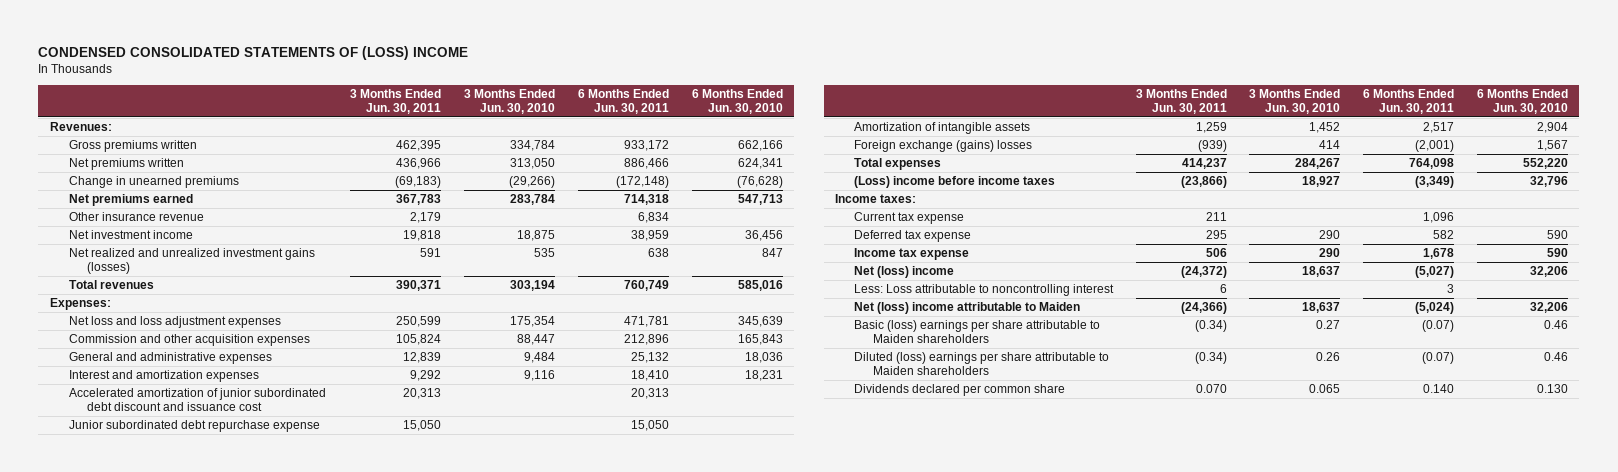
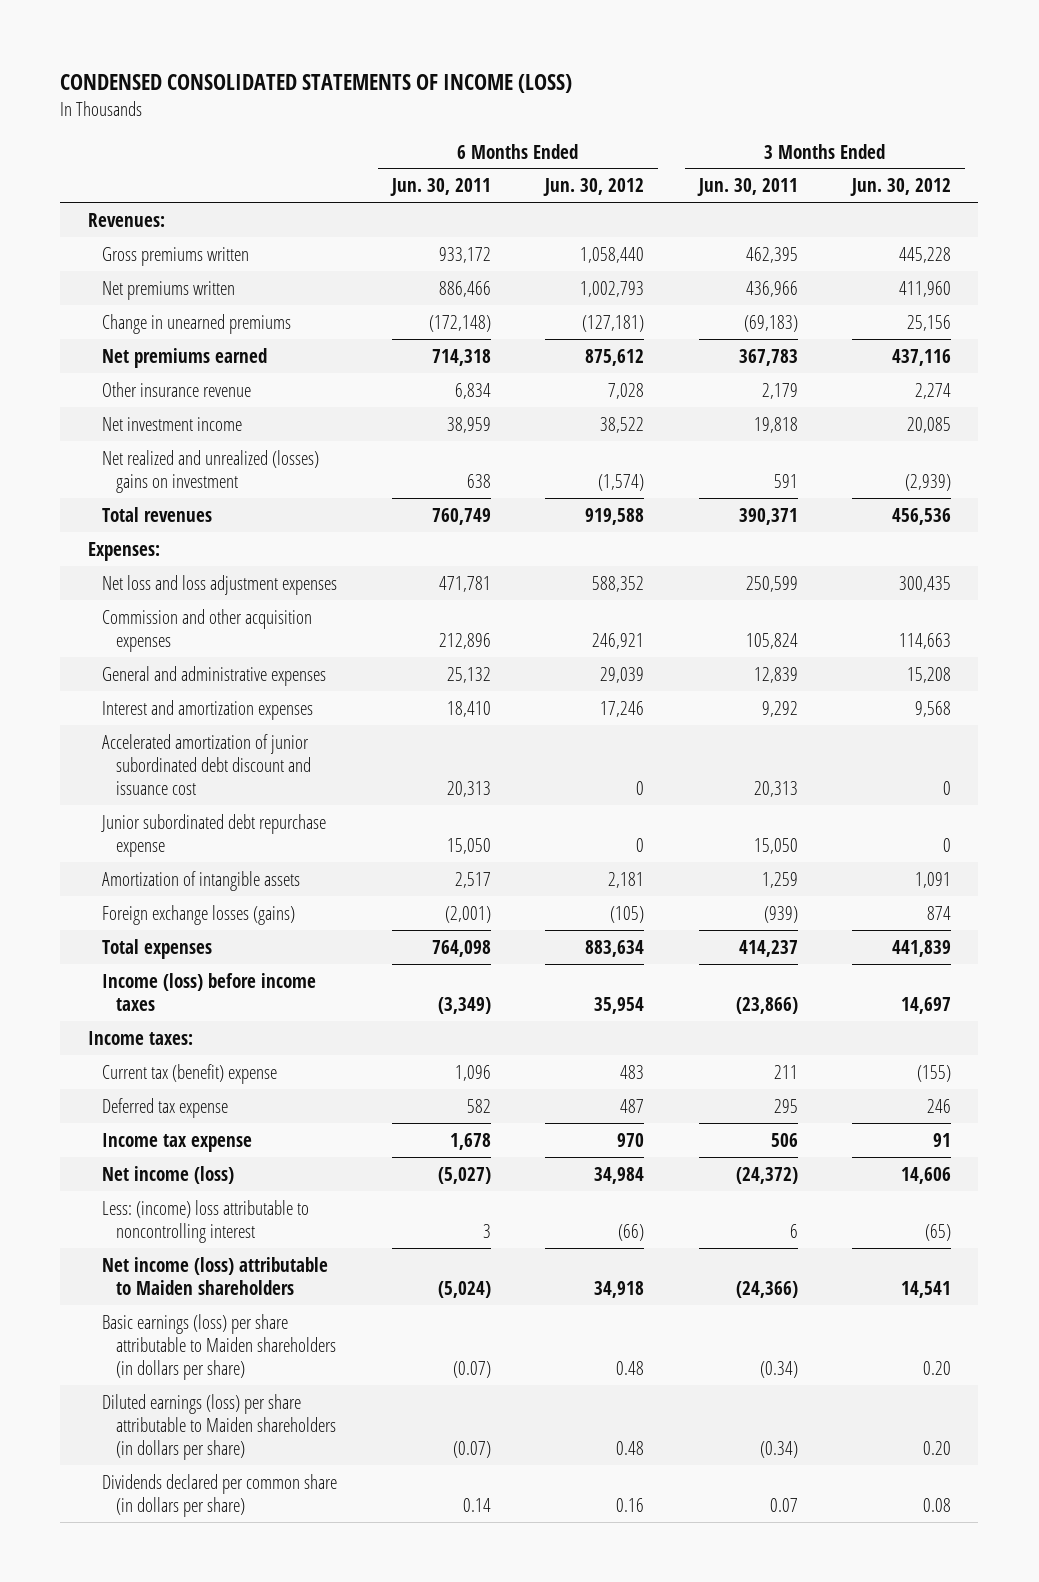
[38,45,469,60] CONDENSED CONSOLIDATED STATEMENTS OF (LOSS) INCOME -> [60,74,573,94] CONDENSED CONSOLIDATED STATEMENTS OF INCOME (LOSS)
[464,88,556,114] 3 Months Ended Jun. 30, 2010 -> none
[691,88,783,114] 6 Months Ended Jun. 30, 2010 -> none
none -> [543,178,645,197] Jun. 30, 2012
none -> [850,178,952,197] Jun. 30, 2012
[68,247,315,275] Net realized and unrealized investment gains (losses) -> [102,449,320,493] Net realized and unrealized (losses) gains on investment
[853,139,1032,152] Foreign exchange (gains) losses -> [102,904,296,925] Foreign exchange losses (gains)
[853,175,1055,188] (Loss) income before income taxes -> [102,972,317,1011] Income (loss) before income taxes
[853,211,964,224] Current tax expense -> [102,1063,278,1084] Current tax (benefit) expense
[853,265,954,278] Net (loss) income -> [102,1165,235,1184] Net income (loss)
[853,283,1114,296] Less: Loss attributable to noncontrolling interest -> [102,1199,310,1243] Less: (income) loss attributable to noncontrolling interest
[853,301,1080,314] Net (loss) income attributable to Maiden -> [102,1256,329,1295] Net income (loss) attributable to Maiden shareholders
[853,319,1100,344] Basic (loss) earnings per share attributable to Maiden shareholders -> [102,1313,337,1381] Basic earnings (loss) per share attributable to Maiden shareholders (in dollars per share)
[853,351,1109,376] Diluted (loss) earnings per share attributable to Maiden shareholders -> [102,1393,337,1461] Diluted earnings (loss) per share attributable to Maiden shareholders (in dollars per share)
[853,383,1065,396] Dividends declared per common share -> [102,1473,338,1517] Dividends declared per common share (in dollars per share)
[1195,383,1227,393] 0.070 -> [769,1497,798,1512] 0.07
[1423,383,1455,393] 0.140 -> [462,1497,491,1512] 0.14

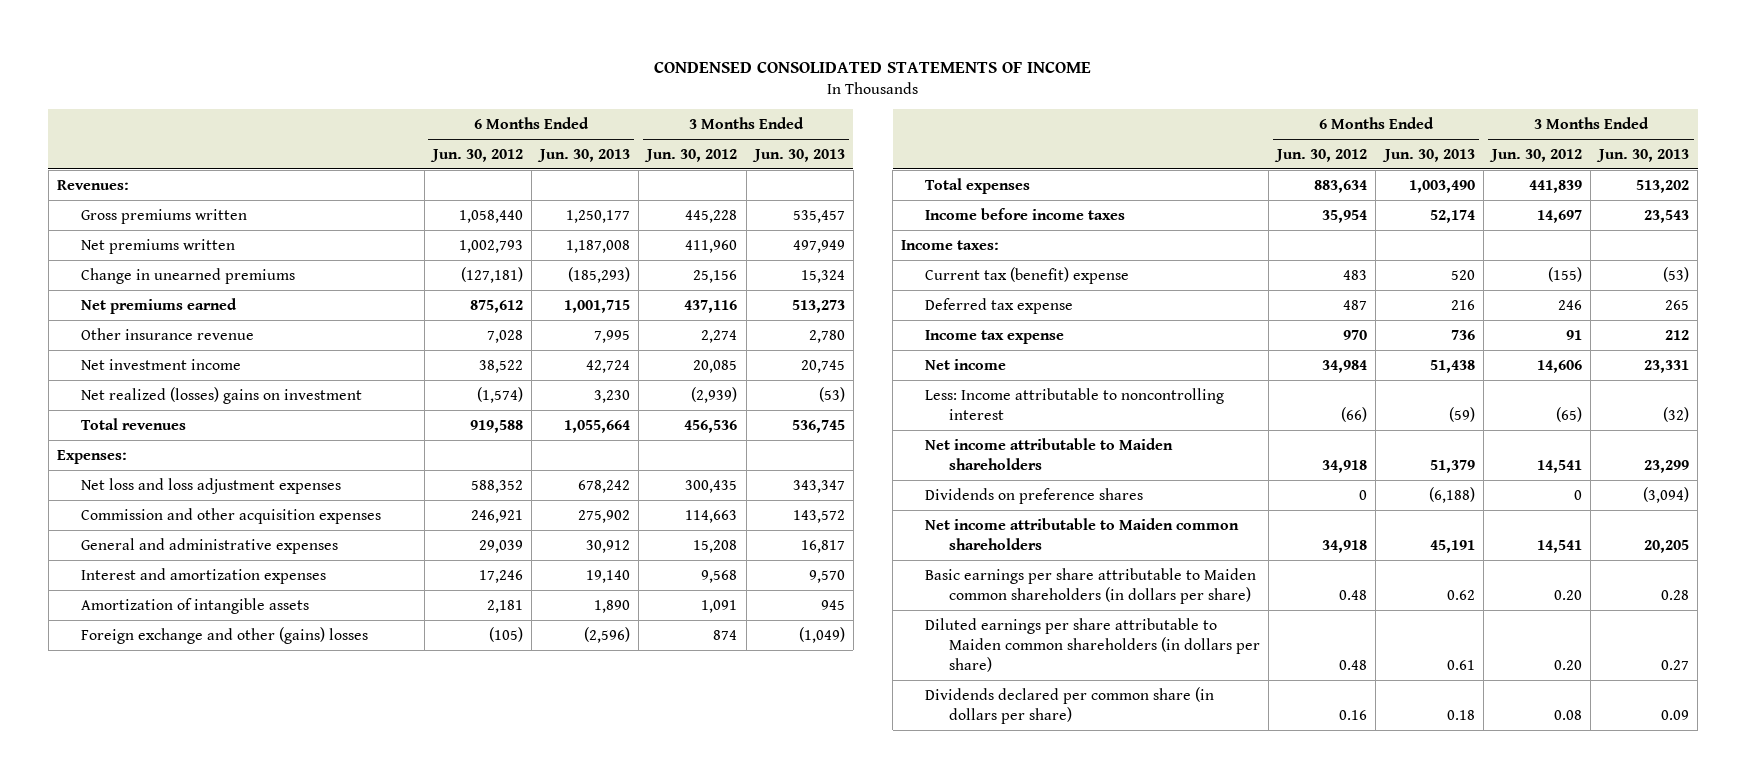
[60,74,573,94] CONDENSED CONSOLIDATED STATEMENTS OF INCOME (LOSS) -> [654,61,1092,73] CONDENSED CONSOLIDATED STATEMENTS OF INCOME
[389,178,491,197] Jun. 30, 2011 -> none
[696,178,798,197] Jun. 30, 2011 -> none
none -> [537,148,631,162] Jun. 30, 2013
none -> [751,148,845,162] Jun. 30, 2013
[102,449,320,493] Net realized and unrealized (losses) gains on investment -> [80,386,362,404] Net realized (losses) gains on investment
[102,733,312,796] Accelerated amortization of junior subordinated debt discount and issuance cost -> none
[101,813,327,857] Junior subordinated debt repurchase expense -> none
[102,904,296,925] Foreign exchange losses (gains) -> [80,626,368,644] Foreign exchange and other (gains) losses
[102,972,317,1011] Income (loss) before income taxes -> [925,207,1126,220] Income before income taxes
[102,1165,235,1184] Net income (loss) -> [925,358,1007,370] Net income
[102,1199,310,1243] Less: (income) loss attributable to noncontrolling interest -> [925,387,1225,420] Less: Income attributable to noncontrolling interest
[102,1256,329,1295] Net income (loss) attributable to Maiden shareholders -> [925,437,1174,470] Net income attributable to Maiden shareholders
none -> [925,487,1144,504] Dividends on preference shares
none -> [925,517,1240,550] Net income attributable to Maiden common shareholders
[102,1313,337,1381] Basic earnings (loss) per share attributable to Maiden shareholders (in dollars per share) -> [925,567,1257,604] Basic earnings per share attributable to Maiden common shareholders (in dollars per share)
[102,1393,337,1461] Diluted earnings (loss) per share attributable to Maiden shareholders (in dollars per share) -> [925,617,1260,672] Diluted earnings per share attributable to Maiden common shareholders (in dollars per share)

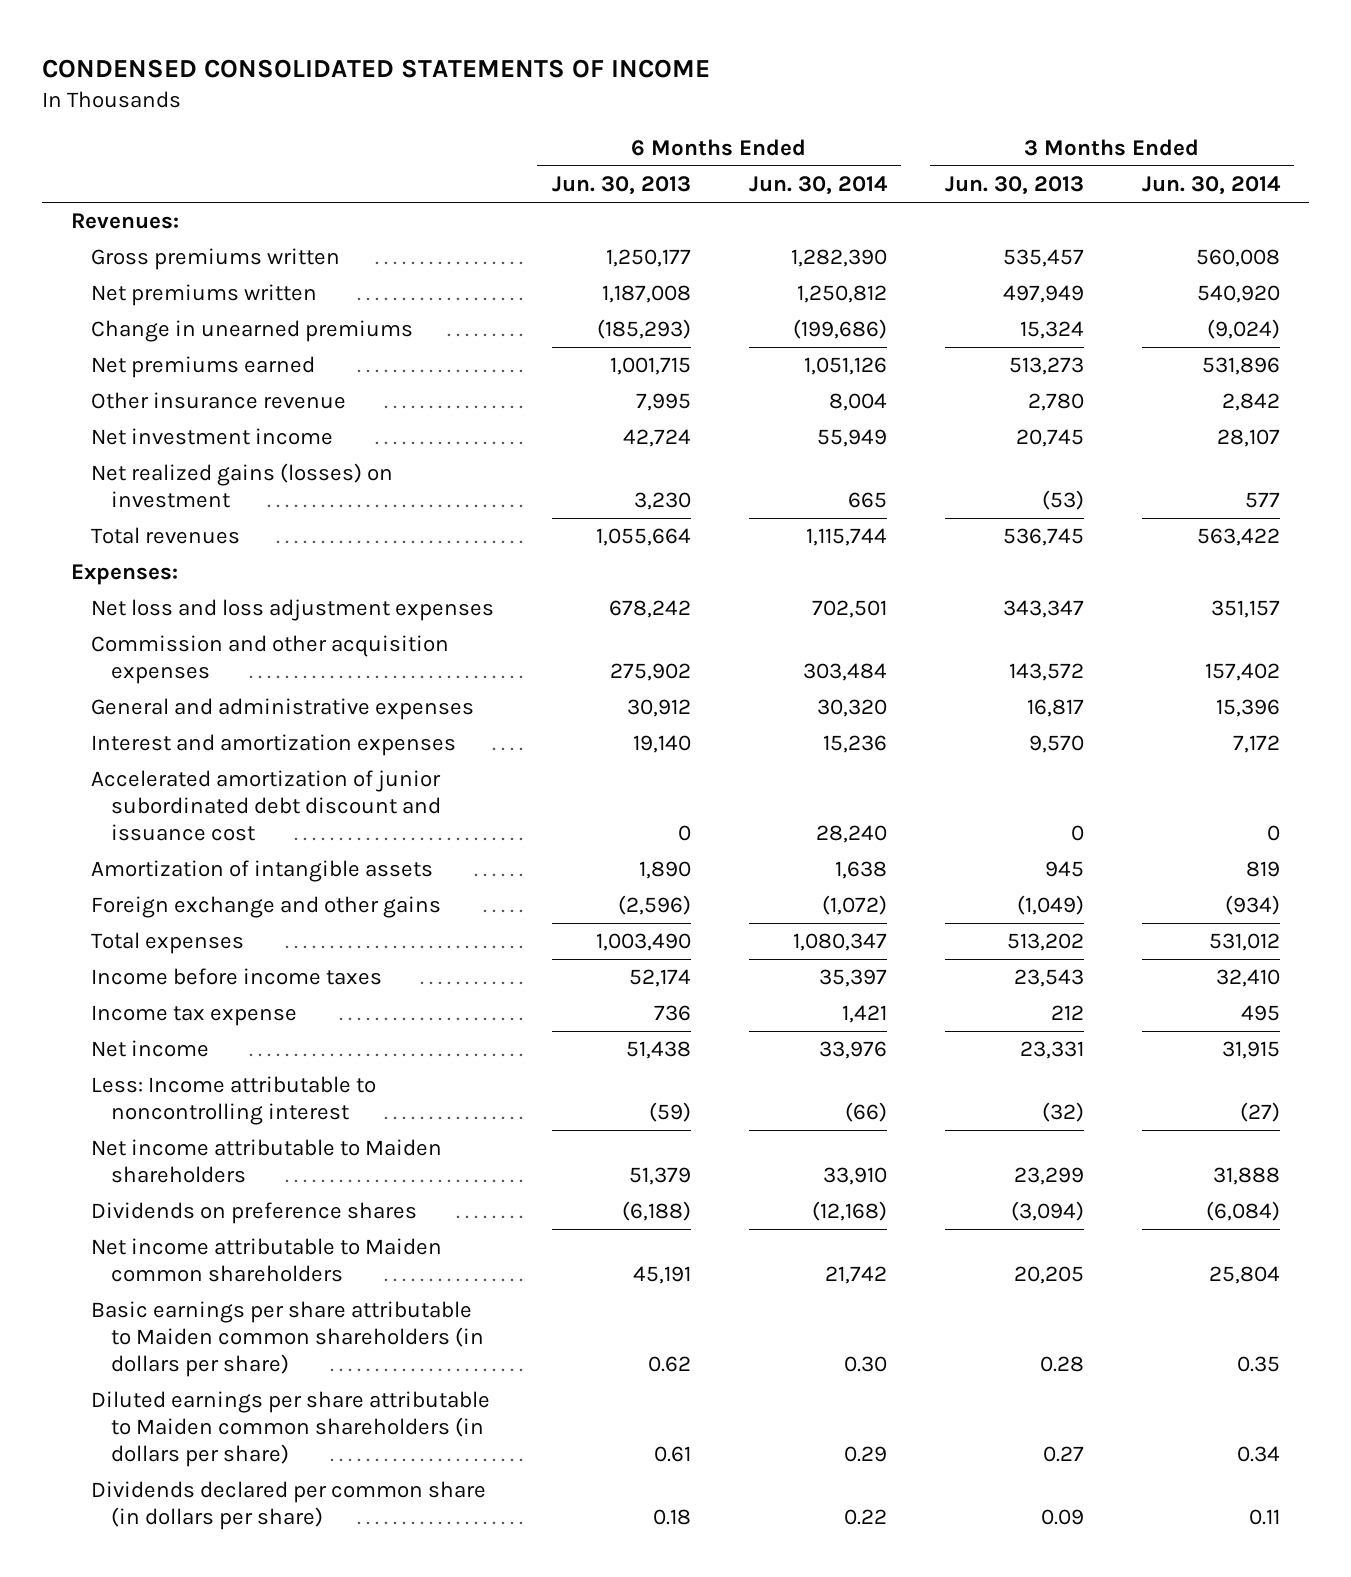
[429,148,523,162] Jun. 30, 2012 -> none
[644,148,738,162] Jun. 30, 2012 -> none
none -> [748,176,888,196] Jun. 30, 2014
none -> [1141,176,1281,196] Jun. 30, 2014
[80,386,362,404] Net realized (losses) gains on investment -> [90,463,393,508] Net realized gains (losses) on investment
none -> [90,770,441,841] Accelerated amortization of junior subordinated debt discount and issuance cost
[80,626,368,644] Foreign exchange and other (gains) losses -> [90,896,441,919] Foreign exchange and other gains
[901,239,1000,250] Income taxes: -> none
[925,266,1130,284] Current tax (benefit) expense -> none
[925,297,1074,314] Deferred tax expense -> none

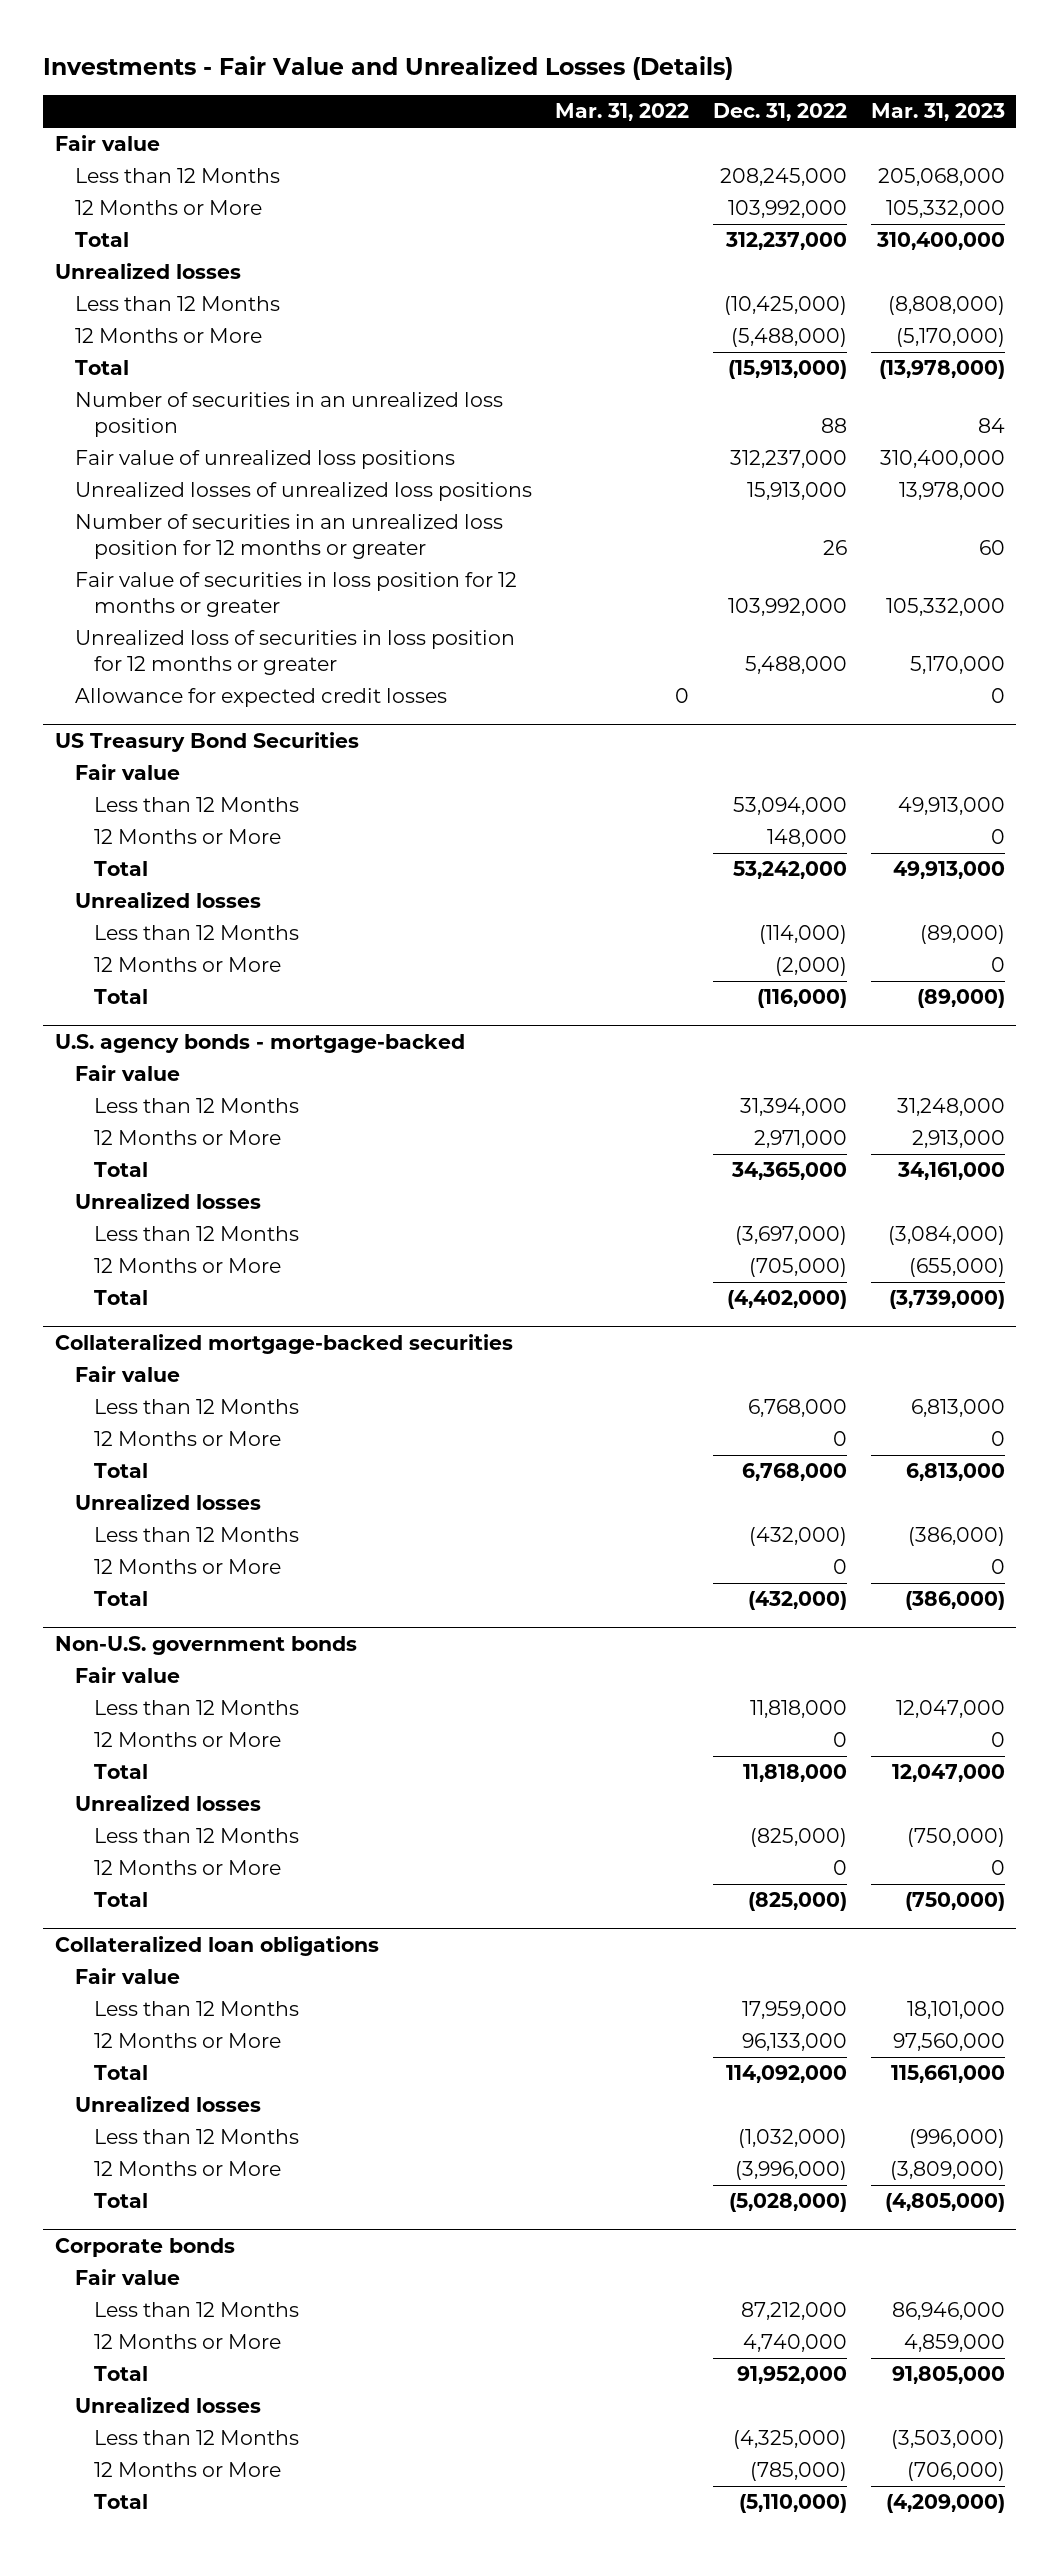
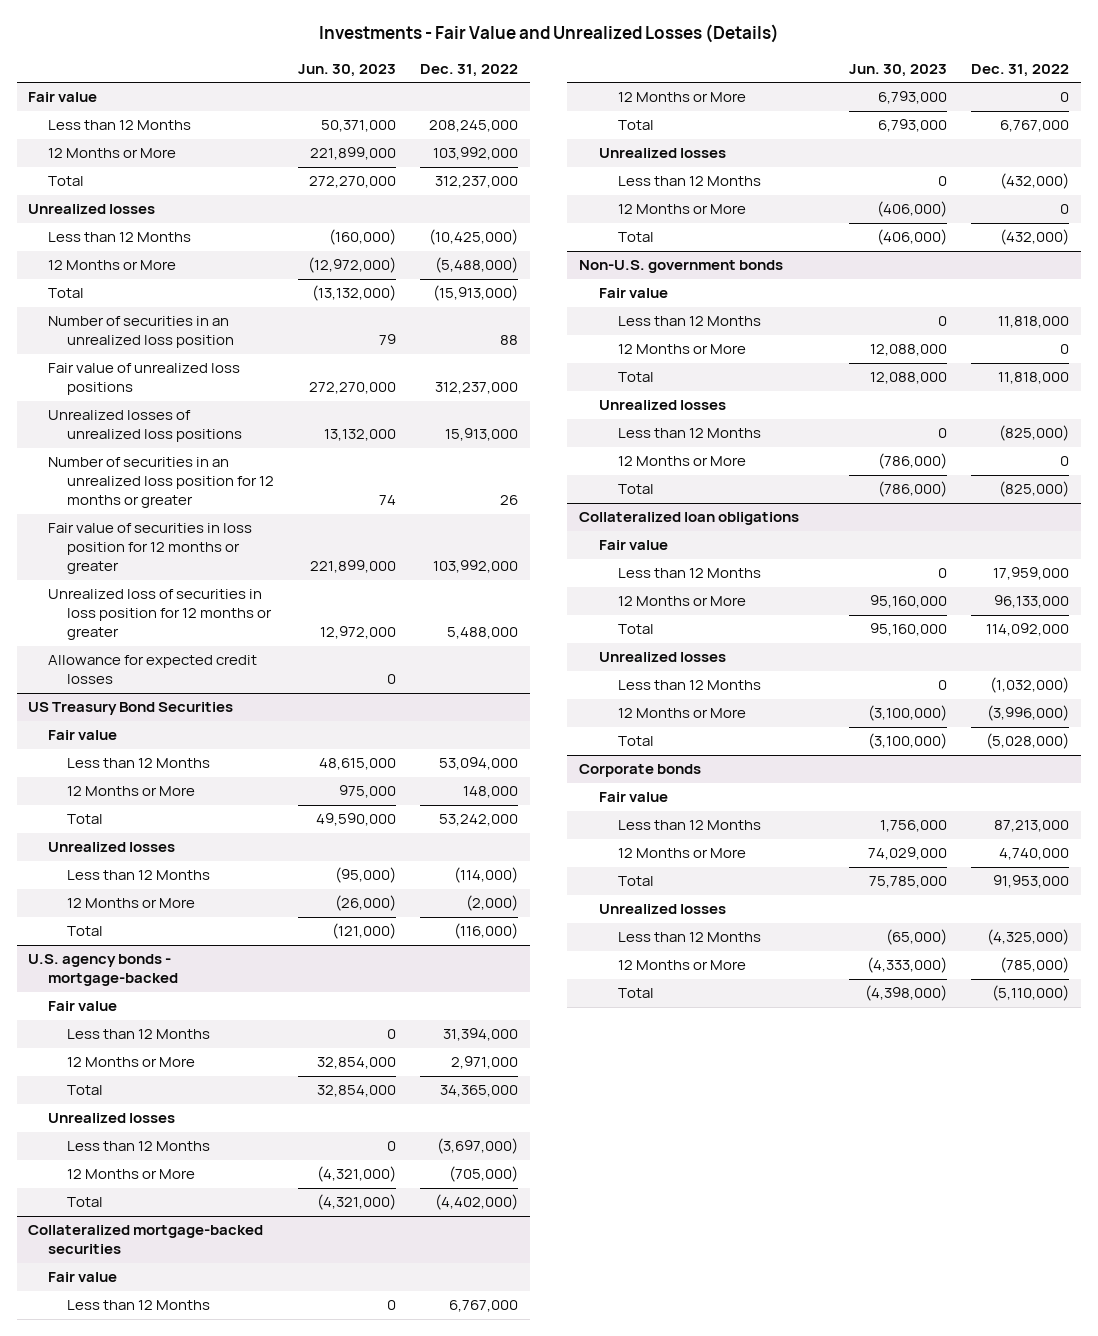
[555,103,690,122] Mar. 31, 2022 -> none
[870,103,1005,122] Mar. 31, 2023 -> none
none -> [298,63,397,77] Jun. 30, 2023
[747,1399,847,1418] 6,768,000 -> [449,1300,519,1313] 6,767,000
[741,1463,847,1482] 6,768,000 -> [1000,120,1070,133] 6,767,000
[740,2302,847,2321] 87,212,000 -> [994,820,1070,833] 87,213,000
[736,2366,847,2385] 91,952,000 -> [993,875,1070,889] 91,953,000

